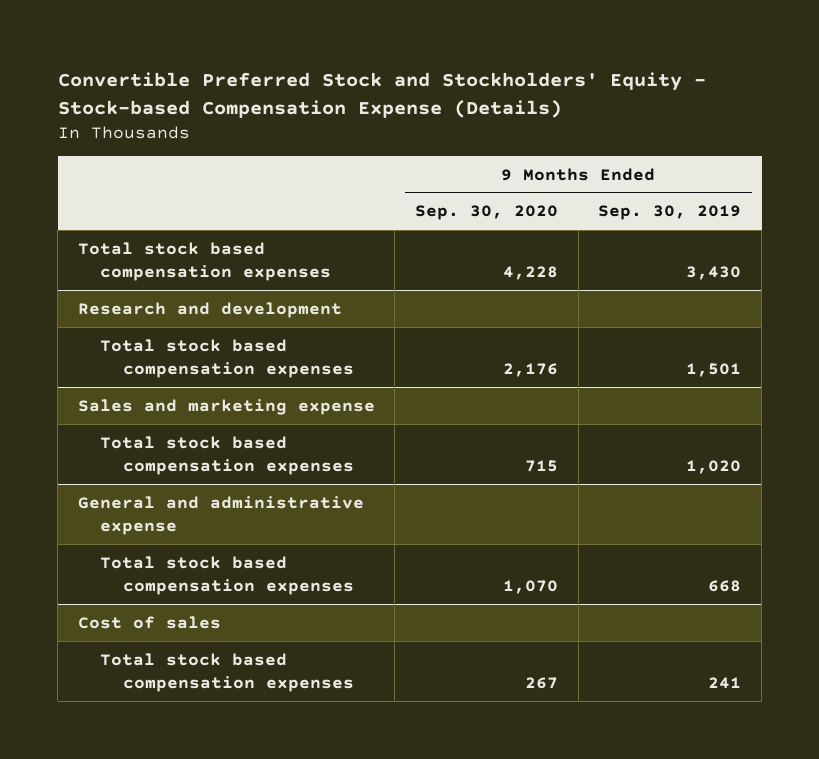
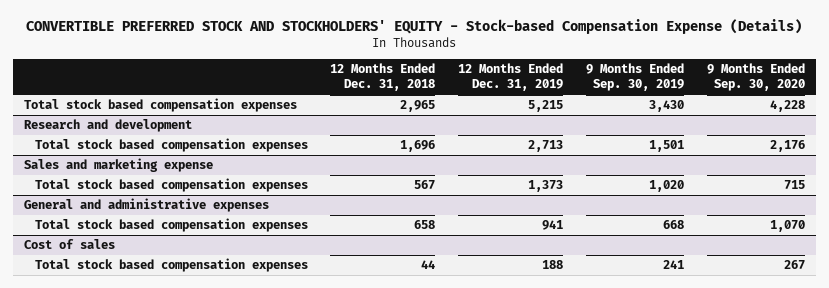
[57,71,706,118] Convertible Preferred Stock and Stockholders' Equity - Stock-based Compensation Expense (Details) -> [26,19,803,35] CONVERTIBLE PREFERRED STOCK AND STOCKHOLDERS' EQUITY - Stock-based Compensation Expense (Details)
none -> [330,63,436,92] 12 Months Ended Dec. 31, 2018
none -> [458,63,564,92] 12 Months Ended Dec. 31, 2019
[77,495,364,535] General and administrative expense -> [24,198,270,213] General and administrative expenses

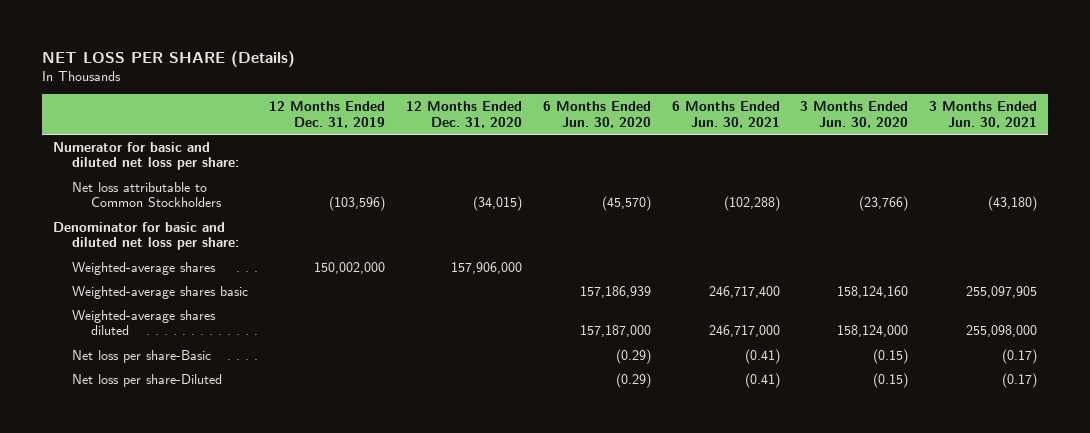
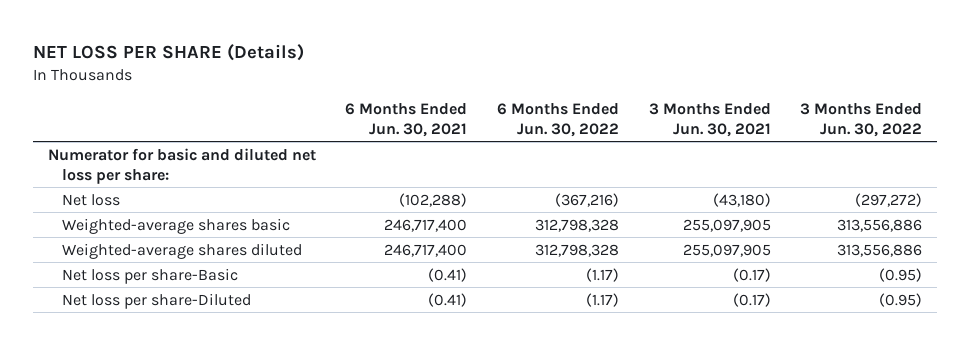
[268,101,385,128] 12 Months Ended Dec. 31, 2019 -> none
[405,101,522,128] 12 Months Ended Dec. 31, 2020 -> none
[542,101,651,128] 6 Months Ended Jun. 30, 2020 -> none
[800,101,909,128] 3 Months Ended Jun. 30, 2020 -> none
none -> [497,102,620,138] 6 Months Ended Jun. 30, 2022
none -> [800,102,923,138] 3 Months Ended Jun. 30, 2022
[52,221,240,251] Denominator for basic and diluted net loss per share: -> none
[72,261,217,275] Weighted-average shares -> none
[72,181,223,208] Net loss attributable to Common Stockholders -> [62,193,121,206] Net loss
[708,325,780,338] 246,717,000 -> [384,243,468,257] 246,717,400
[966,325,1038,338] 255,098,000 -> [682,243,771,257] 255,097,905

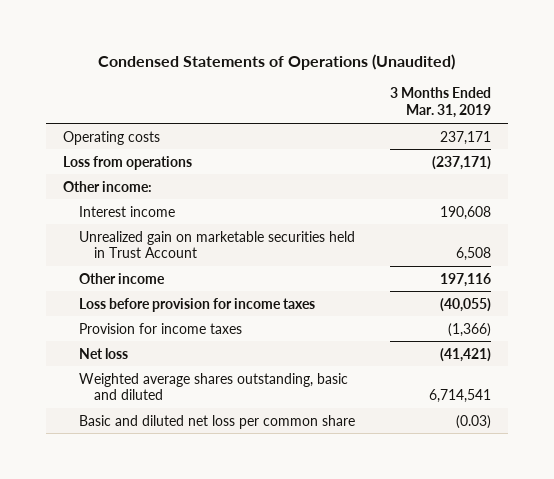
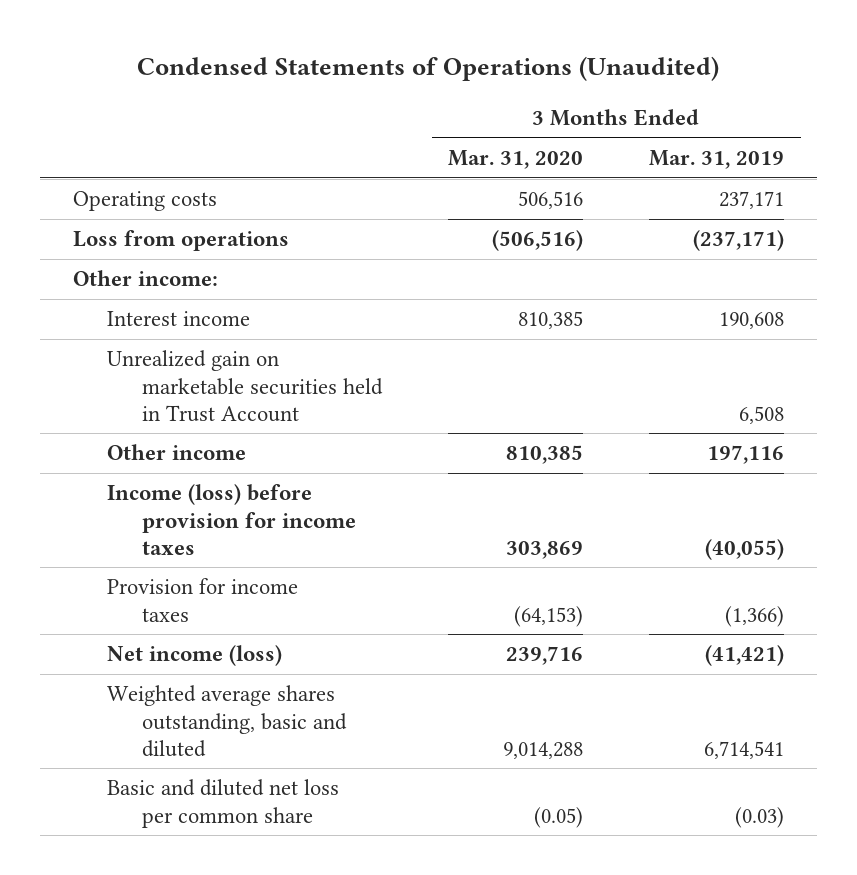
none -> [448,150,584,170] Mar. 31, 2020
[78,297,315,312] Loss before provision for income taxes -> [107,484,357,555] Income (loss) before provision for income taxes
[78,347,128,359] Net loss -> [107,645,283,667] Net income (loss)

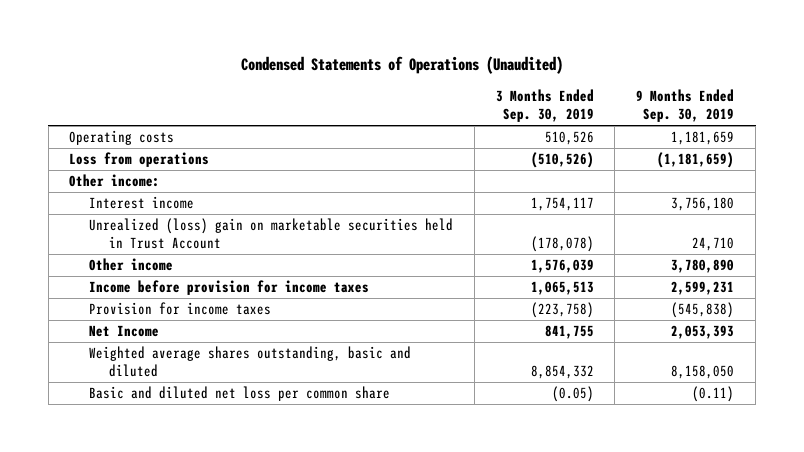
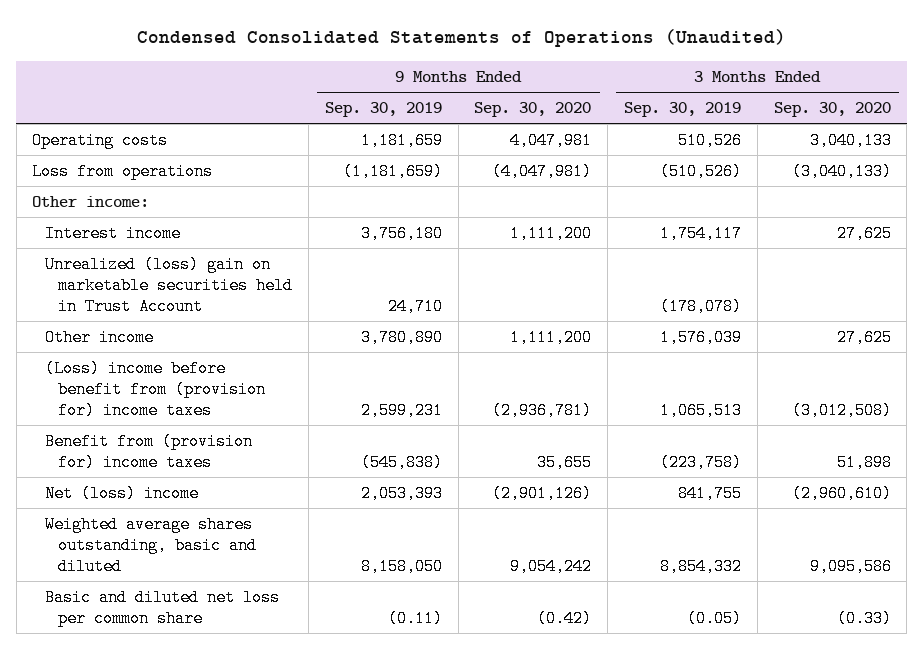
[240,56,563,75] Condensed Statements of Operations (Unaudited) -> [136,29,786,48] Condensed Consolidated Statements of Operations (Unaudited)
none -> [474,102,592,118] Sep. 30, 2020
none -> [773,102,891,118] Sep. 30, 2020
[89,280,370,296] Income before provision for income taxes -> [45,359,267,419] (Loss) income before benefit from (provision for) income taxes
[89,302,272,316] Provision for income taxes -> [45,432,254,471] Benefit from (provision for) income taxes
[89,325,160,338] Net Income -> [45,484,200,502] Net (loss) income

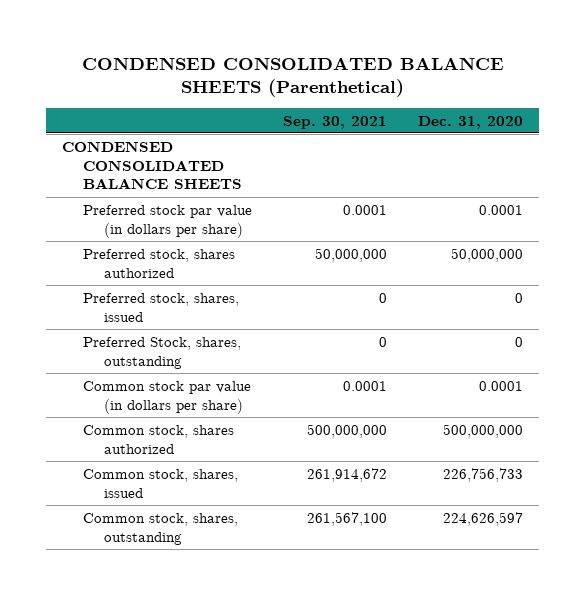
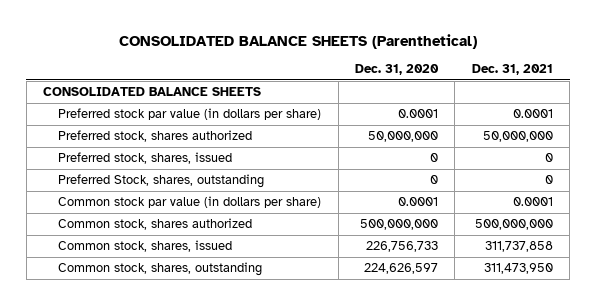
[81,56,504,98] CONDENSED CONSOLIDATED BALANCE SHEETS (Parenthetical) -> [119,33,478,49] CONSOLIDATED BALANCE SHEETS (Parenthetical)
[282,115,387,129] Sep. 30, 2021 -> none
none -> [471,64,553,76] Dec. 31, 2021
[61,140,242,190] CONDENSED CONSOLIDATED BALANCE SHEETS -> [43,87,262,97] CONSOLIDATED BALANCE SHEETS

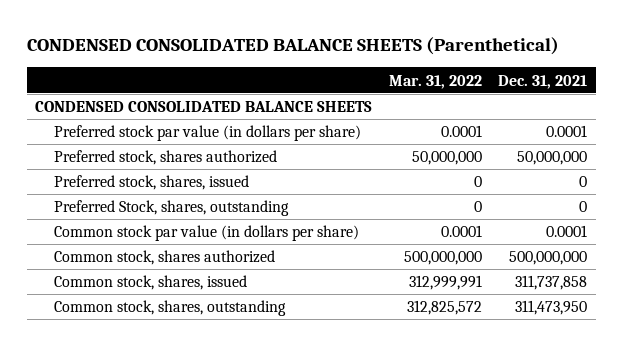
[119,33,478,49] CONSOLIDATED BALANCE SHEETS (Parenthetical) -> [26,37,559,56] CONDENSED CONSOLIDATED BALANCE SHEETS (Parenthetical)
[354,64,439,76] Dec. 31, 2020 -> none
none -> [388,74,482,89] Mar. 31, 2022
[43,87,262,97] CONSOLIDATED BALANCE SHEETS -> [34,101,372,113] CONDENSED CONSOLIDATED BALANCE SHEETS

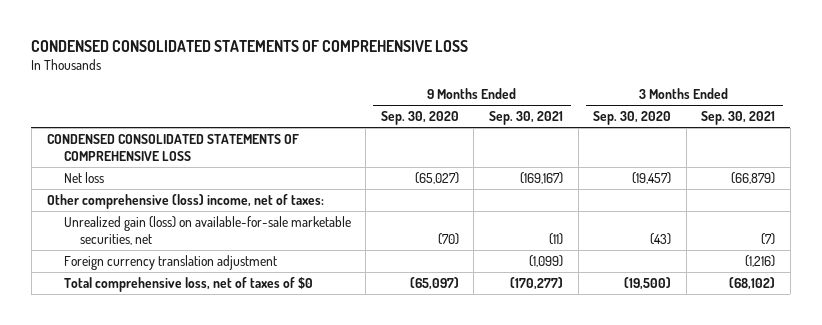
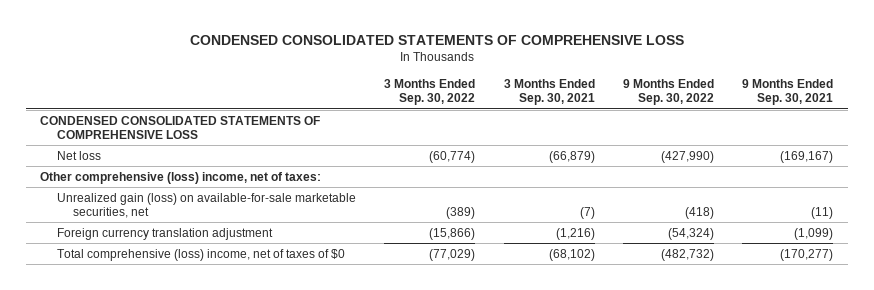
[380,111,459,126] Sep. 30, 2020 -> none
[593,111,672,126] Sep. 30, 2020 -> none
none -> [384,79,476,106] 3 Months Ended Sep. 30, 2022
none -> [623,79,715,106] 9 Months Ended Sep. 30, 2022
[63,276,313,292] Total comprehensive loss, net of taxes of $0 -> [56,248,345,261] Total comprehensive (loss) income, net of taxes of $0

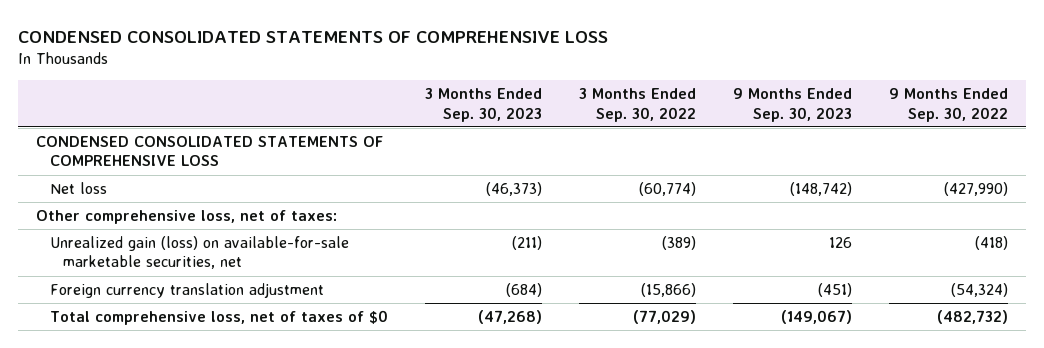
[503,79,595,106] 3 Months Ended Sep. 30, 2021 -> none
[742,79,834,106] 9 Months Ended Sep. 30, 2021 -> none
none -> [424,88,542,122] 3 Months Ended Sep. 30, 2023
none -> [732,88,852,122] 9 Months Ended Sep. 30, 2023
[40,171,322,184] Other comprehensive (loss) income, net of taxes: -> [36,210,338,225] Other comprehensive loss, net of taxes:
[56,248,345,261] Total comprehensive (loss) income, net of taxes of $0 -> [49,310,388,326] Total comprehensive loss, net of taxes of $0

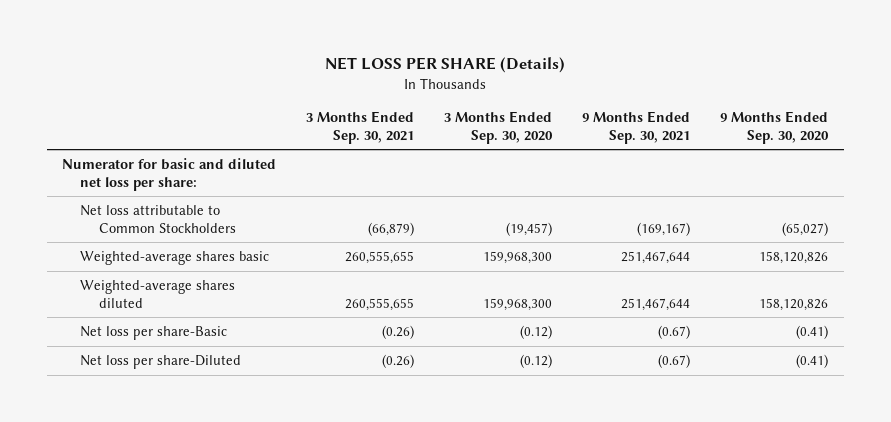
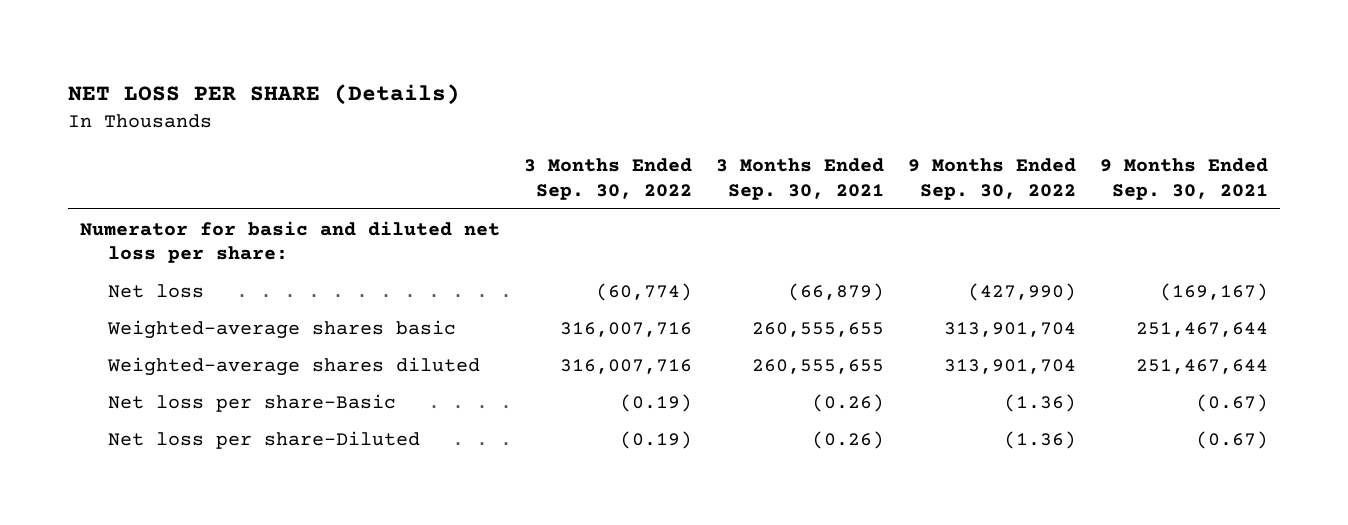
[444,111,554,144] 3 Months Ended Sep. 30, 2020 -> none
[720,111,830,144] 9 Months Ended Sep. 30, 2020 -> none
none -> [524,158,693,200] 3 Months Ended Sep. 30, 2022
none -> [908,158,1077,200] 9 Months Ended Sep. 30, 2022
[80,204,236,233] Net loss attributable to Common Stockholders -> [108,283,205,298] Net loss

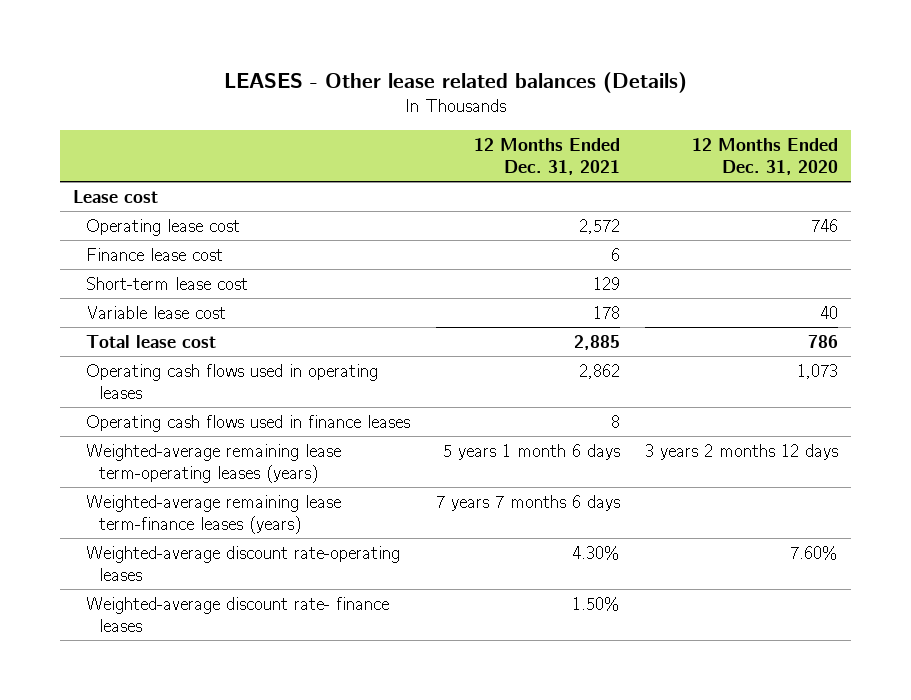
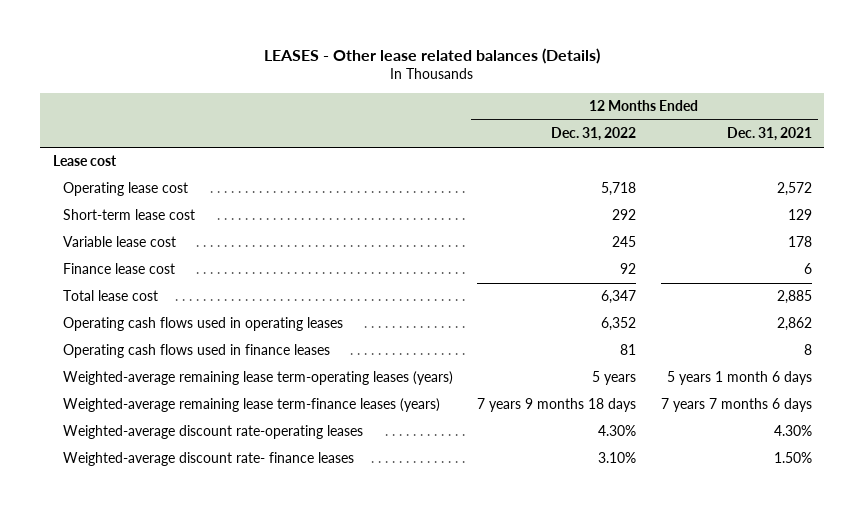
[692,137,839,176] 12 Months Ended Dec. 31, 2020 -> none
none -> [551,127,637,142] Dec. 31, 2022
[85,247,223,261] Finance lease cost -> [62,263,175,275] Finance lease cost

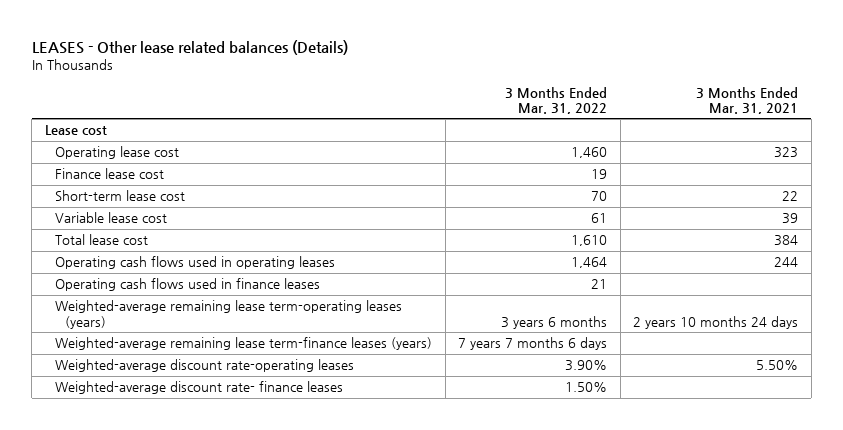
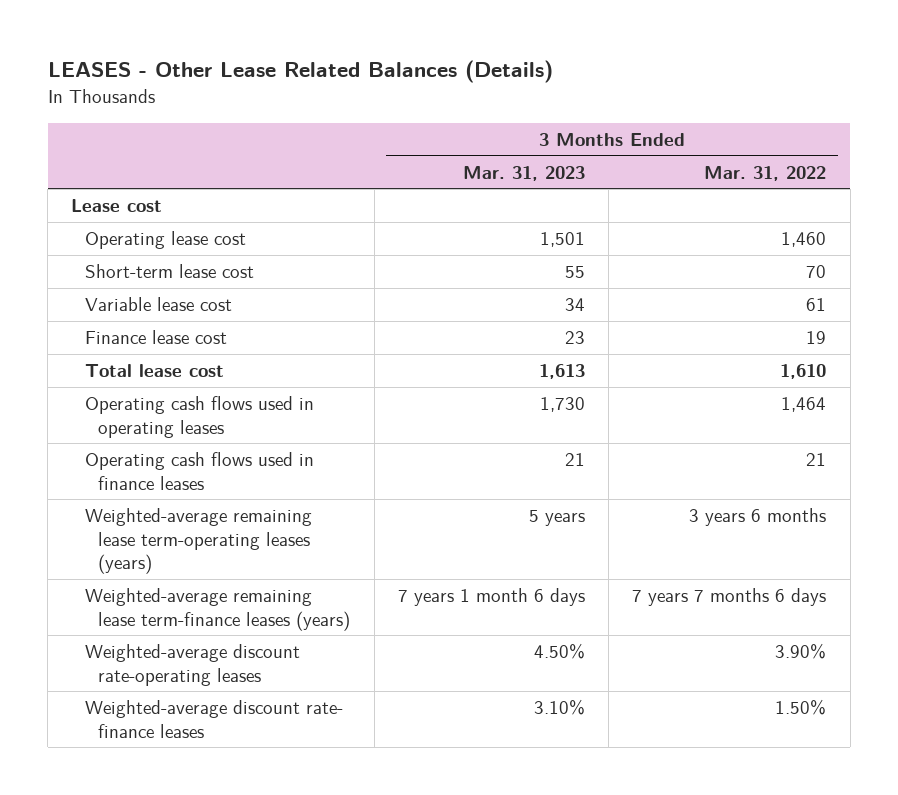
[31,39,348,55] LEASES - Other lease related balances (Details) -> [47,60,553,84] LEASES - Other Lease Related Balances (Details)
[696,86,799,114] 3 Months Ended Mar. 31, 2021 -> none
none -> [462,165,585,181] Mar. 31, 2023
[55,168,165,180] Finance lease cost -> [84,330,227,345] Finance lease cost

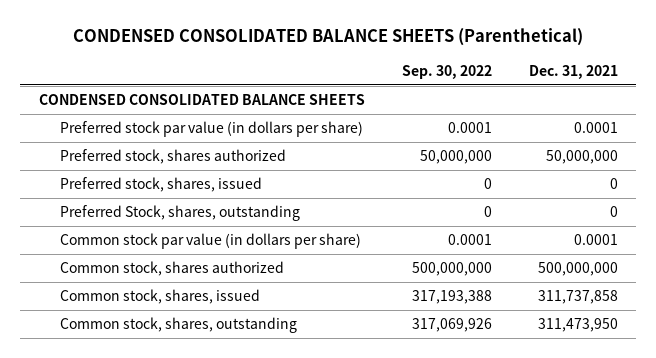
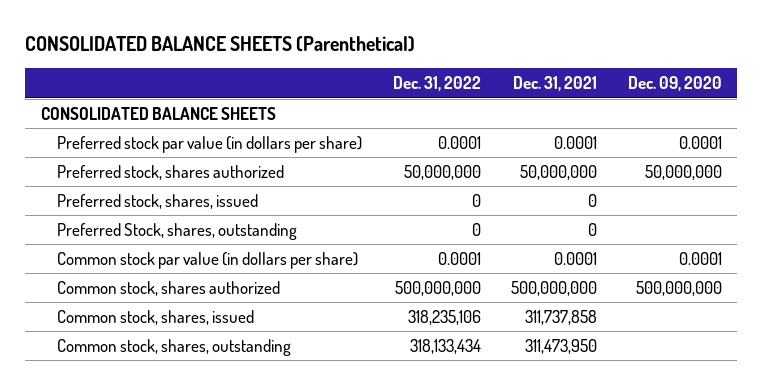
[73,28,584,47] CONDENSED CONSOLIDATED BALANCE SHEETS (Parenthetical) -> [25,36,416,53] CONSOLIDATED BALANCE SHEETS (Parenthetical)
[401,64,492,79] Sep. 30, 2022 -> none
none -> [392,76,481,92] Dec. 31, 2022
none -> [627,76,722,92] Dec. 09, 2020
[38,94,365,106] CONDENSED CONSOLIDATED BALANCE SHEETS -> [40,106,276,120] CONSOLIDATED BALANCE SHEETS

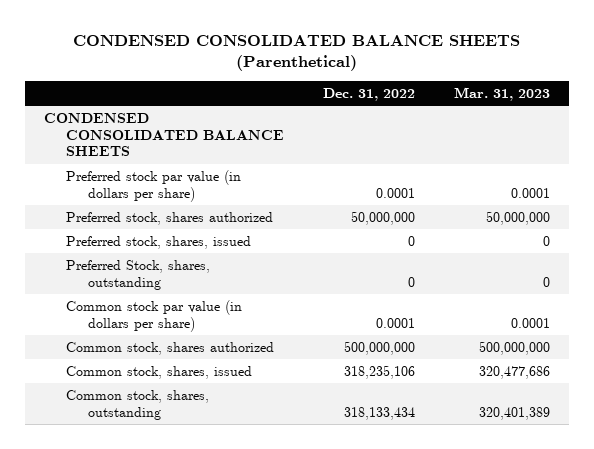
[25,36,416,53] CONSOLIDATED BALANCE SHEETS (Parenthetical) -> [73,35,521,72] CONDENSED CONSOLIDATED BALANCE SHEETS (Parenthetical)
[513,76,598,92] Dec. 31, 2021 -> none
[627,76,722,92] Dec. 09, 2020 -> none
none -> [453,86,550,101] Mar. 31, 2023
[40,106,276,120] CONSOLIDATED BALANCE SHEETS -> [44,112,285,157] CONDENSED CONSOLIDATED BALANCE SHEETS

